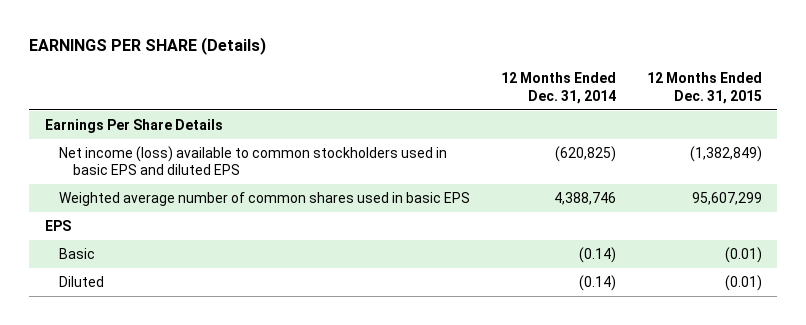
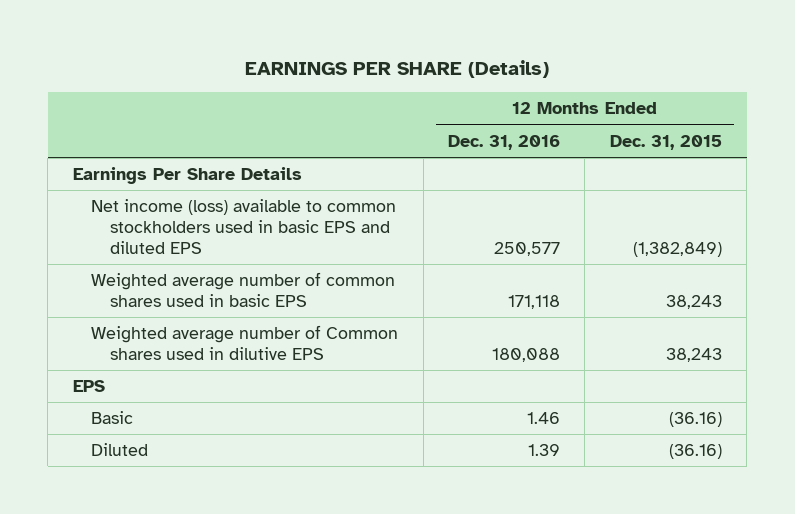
[500,72,616,104] 12 Months Ended Dec. 31, 2014 -> none
none -> [448,134,561,150] Dec. 31, 2016
[691,191,762,205] 95,607,299 -> [665,294,722,309] 38,243
none -> [91,325,399,360] Weighted average number of Common shares used in dilutive EPS
[724,246,762,263] (0.01) -> [668,412,722,428] (36.16)
[724,274,762,291] (0.01) -> [668,444,722,460] (36.16)

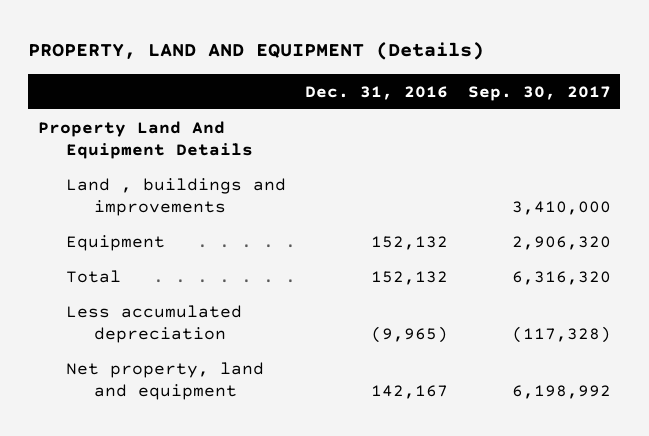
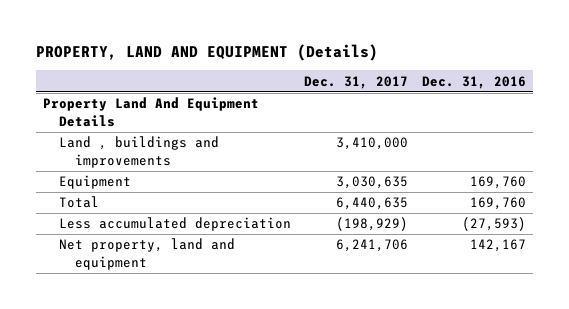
[467,85,611,101] Sep. 30, 2017 -> none
none -> [304,75,409,89] Dec. 31, 2017
[371,235,449,250] 152,132 -> [470,176,527,190] 169,760
[371,270,449,285] 152,132 -> [470,197,527,211] 169,760
[371,326,449,344] (9,965) -> [462,217,527,232] (27,593)

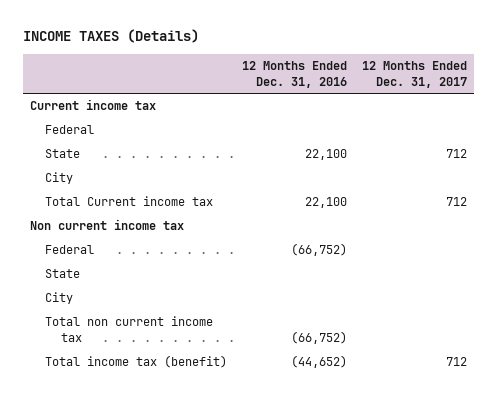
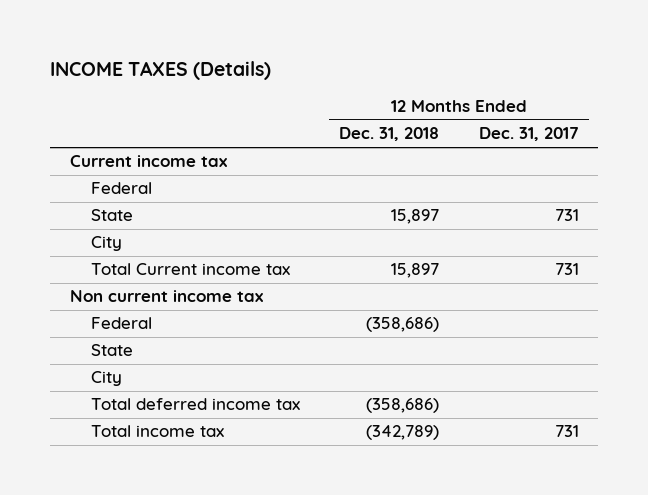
[242,61,348,88] 12 Months Ended Dec. 31, 2016 -> none
none -> [339,127,440,142] Dec. 31, 2018
[445,149,467,159] 712 -> [554,209,579,222] 731
[445,197,467,207] 712 -> [554,263,579,276] 731
[45,316,214,343] Total non current income tax -> [90,398,300,411] Total deferred income tax
[45,355,228,369] Total income tax (benefit) -> [90,425,224,438] Total income tax
[445,357,467,367] 712 -> [554,425,579,438] 731

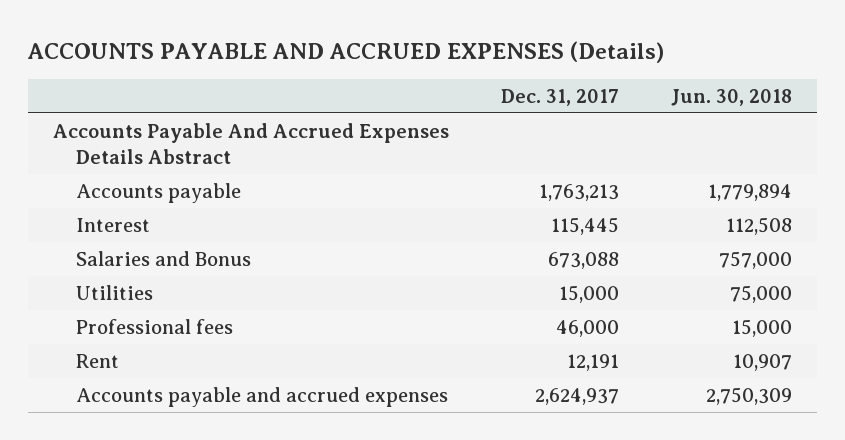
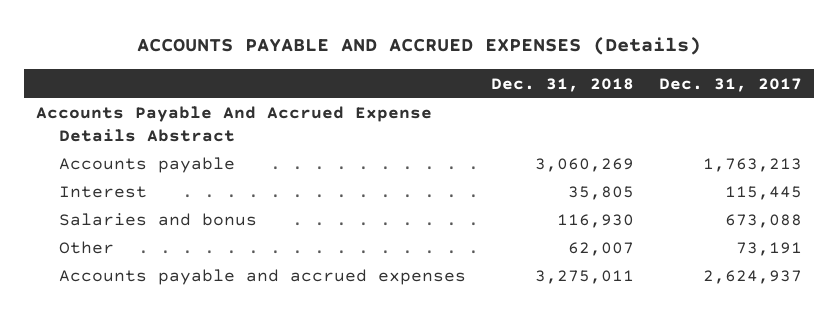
[670,88,792,106] Jun. 30, 2018 -> none
none -> [491,77,635,92] Dec. 31, 2018
[53,122,450,164] Accounts Payable And Accrued Expenses Details Abstract -> [36,106,433,142] Accounts Payable And Accrued Expense Details Abstract
[76,284,154,300] Utilities -> none
[76,318,234,334] Professional fees -> none
[76,353,120,368] Rent -> none
[76,250,252,266] Salaries and Bonus -> [59,213,258,227] Salaries and bonus
none -> [59,241,115,255] Other

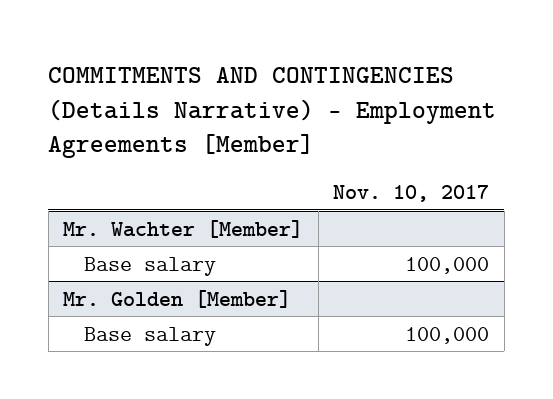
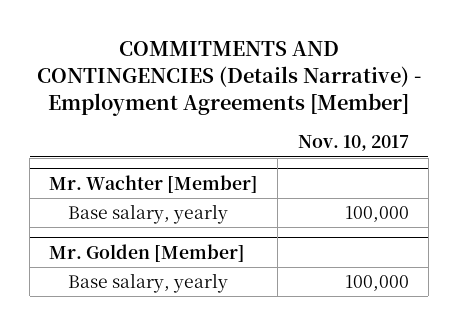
[84,256,217,276] Base salary -> [68,203,229,224] Base salary, yearly
[84,326,217,346] Base salary -> [68,272,229,293] Base salary, yearly

